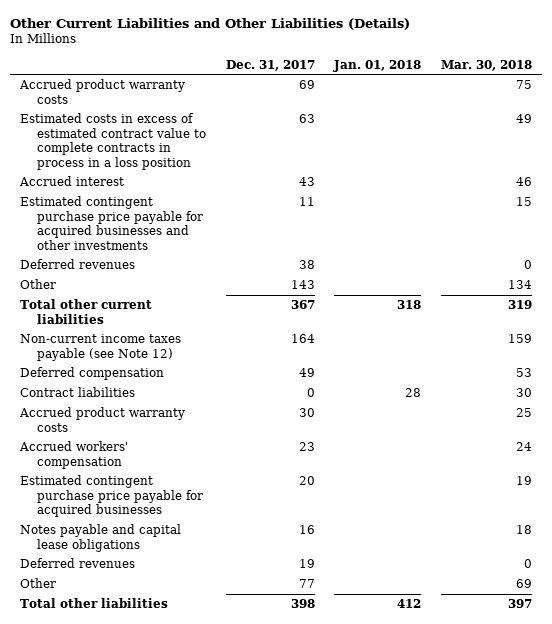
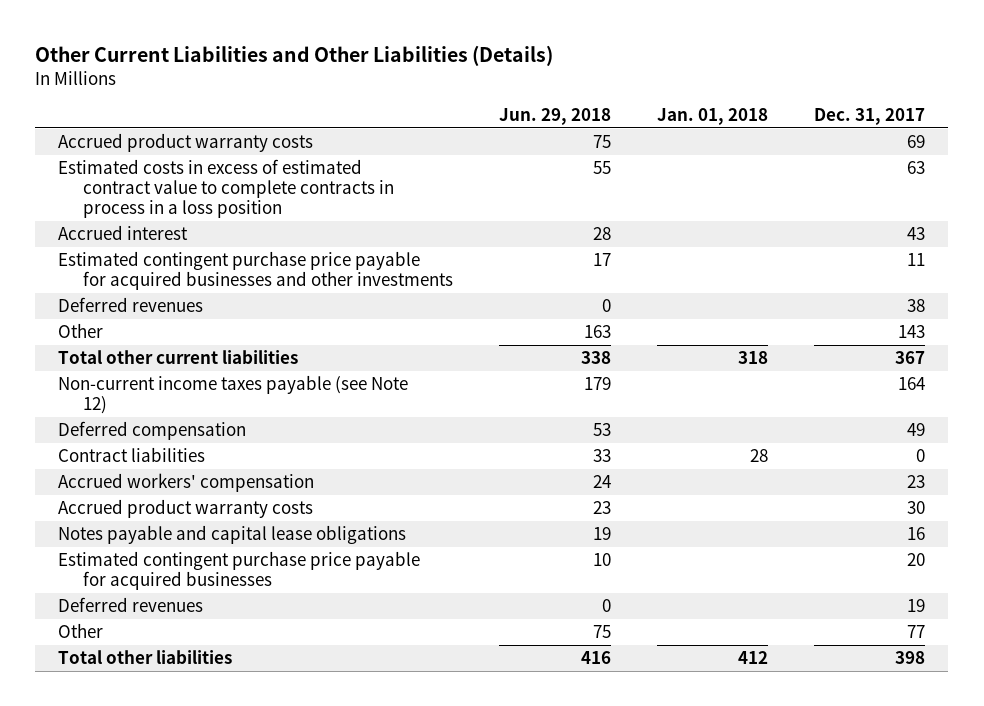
[440,59,532,71] Mar. 30, 2018 -> none
none -> [498,108,611,126] Jun. 29, 2018
[18,406,185,432] Accrued product warranty costs -> [58,499,314,519] Accrued product warranty costs
[19,474,204,518] Estimated contingent purchase price payable for acquired businesses -> [58,551,421,591] Estimated contingent purchase price payable for acquired businesses

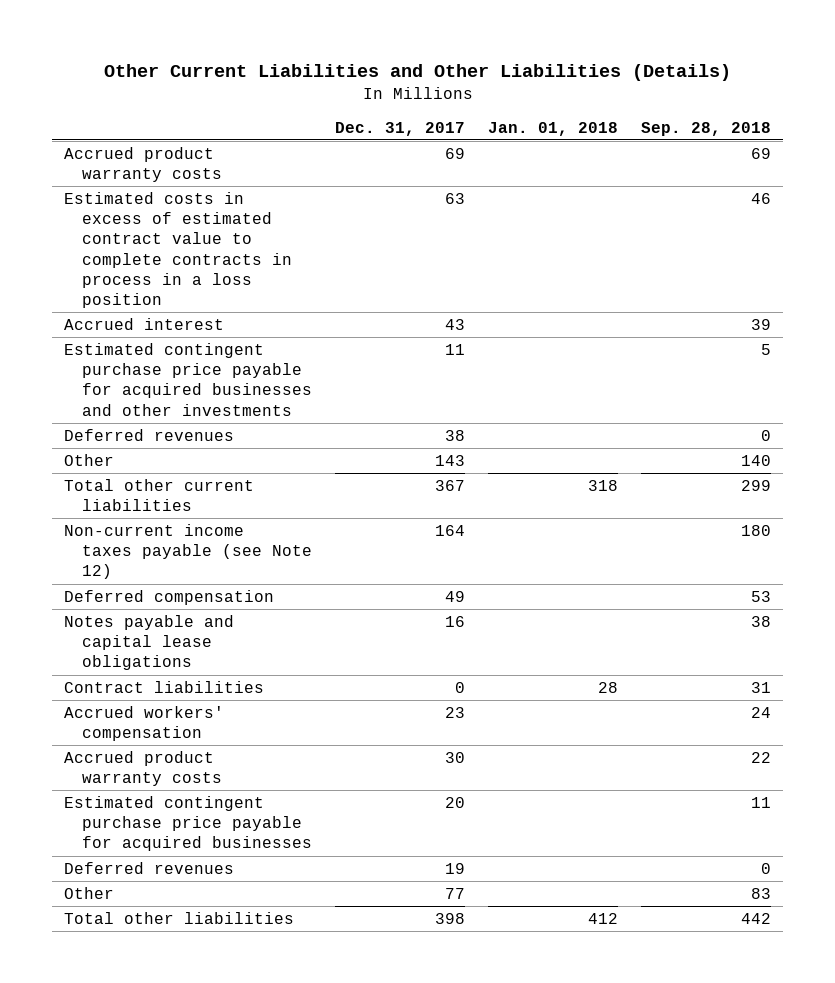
[498,108,611,126] Jun. 29, 2018 -> none
none -> [641,121,772,136] Sep. 28, 2018
[58,525,407,545] Notes payable and capital lease obligations -> [63,614,234,671] Notes payable and capital lease obligations

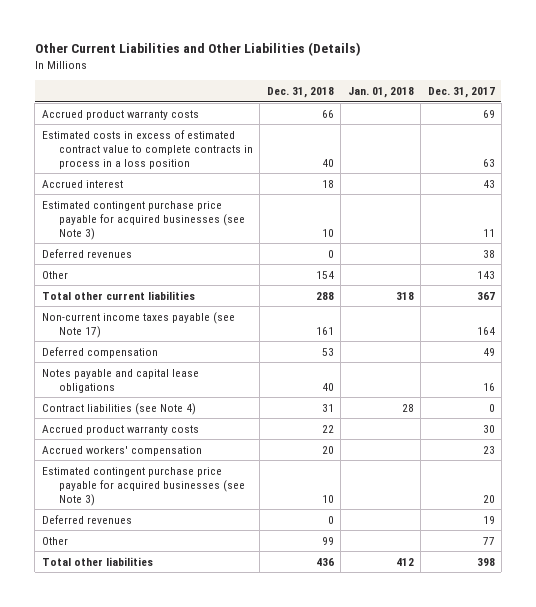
[641,121,772,136] Sep. 28, 2018 -> none
none -> [266,87,334,99] Dec. 31, 2018
[63,342,312,416] Estimated contingent purchase price payable for acquired businesses and other investments -> [41,200,245,240] Estimated contingent purchase price payable for acquired businesses (see Note 3)
[63,523,312,580] Non-current income taxes payable (see Note 12) -> [41,311,235,338] Non-current income taxes payable (see Note 17)
[63,680,264,693] Contract liabilities -> [41,402,196,415] Contract liabilities (see Note 4)
[63,705,224,742] Accrued workers' compensation -> [41,445,202,456] Accrued workers' compensation
[63,795,312,852] Estimated contingent purchase price payable for acquired businesses -> [41,466,245,506] Estimated contingent purchase price payable for acquired businesses (see Note 3)

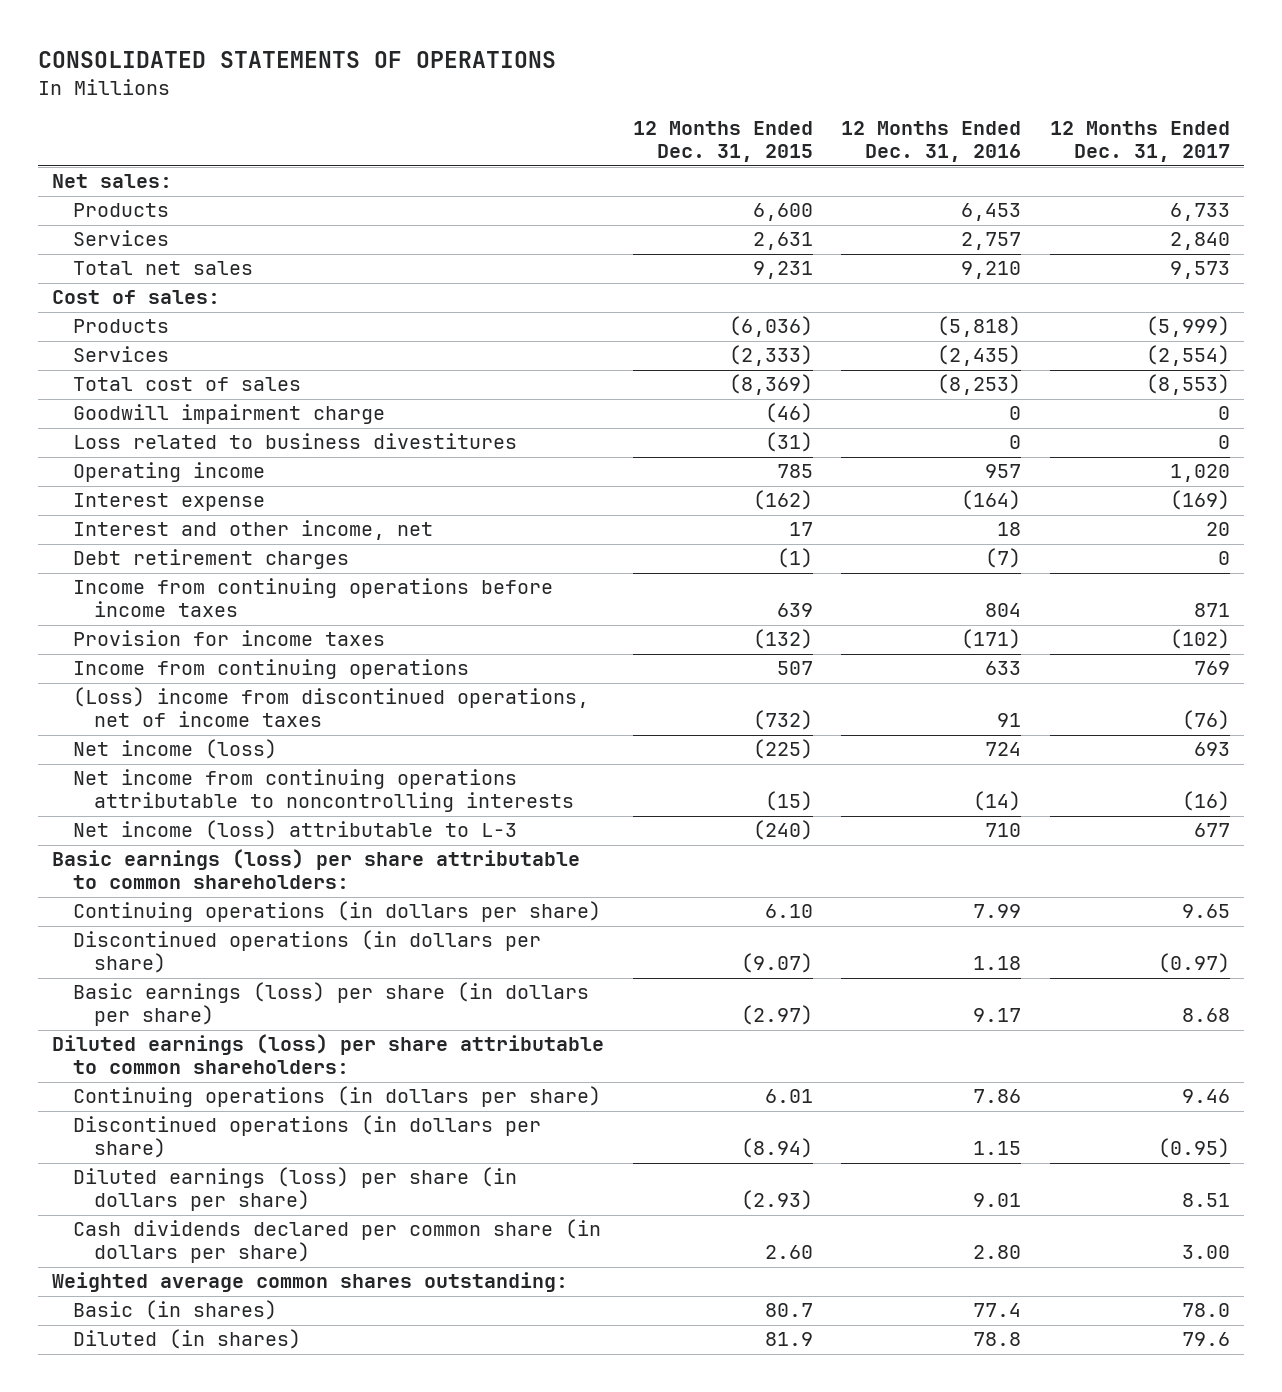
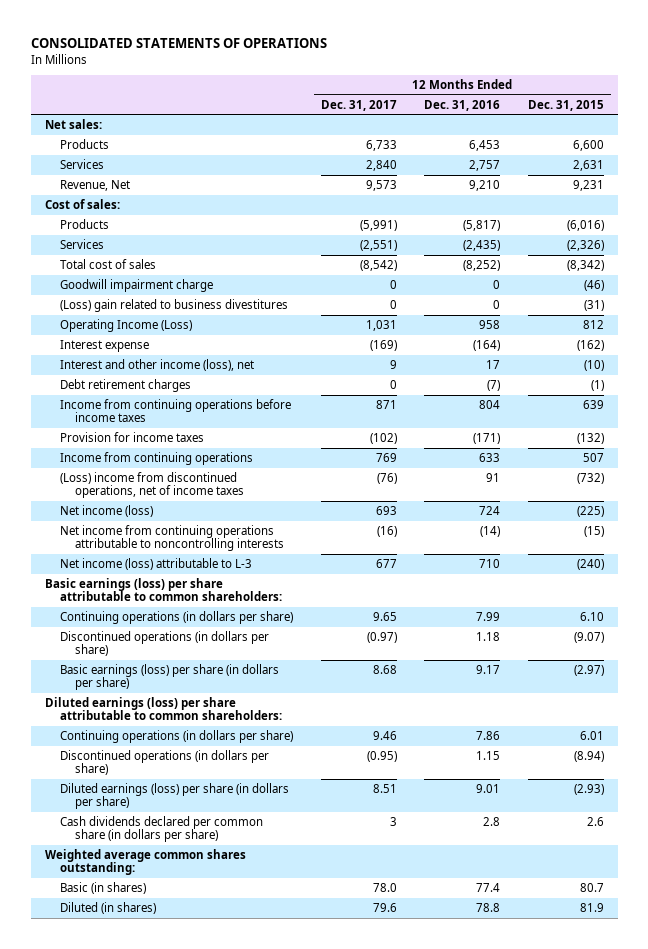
[73,261,254,276] Total net sales -> [59,179,130,191] Revenue, Net
[728,316,813,338] (6,036) -> [566,219,604,231] (6,016)
[937,316,1022,338] (5,818) -> [463,219,501,231] (5,817)
[1145,316,1230,338] (5,999) -> [359,219,397,231] (5,991)
[728,345,813,367] (2,333) -> [566,239,604,251] (2,326)
[1145,345,1230,367] (2,554) -> [359,239,397,251] (2,551)
[728,374,813,396] (8,369) -> [566,259,604,271] (8,342)
[937,374,1022,396] (8,253) -> [463,259,501,271] (8,252)
[1145,374,1230,396] (8,553) -> [359,259,397,271] (8,542)
[73,433,518,450] Loss related to business divestitures -> [59,298,288,312] (Loss) gain related to business divestitures
[73,462,266,483] Operating income -> [59,318,192,332] Operating Income (Loss)
[776,464,813,479] 785 -> [582,319,604,329] 812
[985,464,1022,479] 957 -> [479,319,501,329] 958
[1169,464,1230,483] 1,020 -> [365,319,397,331] 1,031
[73,520,434,541] Interest and other income, net -> [59,358,254,371] Interest and other income (loss), net
[788,522,813,537] 17 -> [583,359,604,371] (10)
[997,522,1022,537] 18 -> [486,359,501,369] 17
[1205,522,1230,537] 20 -> [389,359,397,369] 9
[764,1245,813,1260] 2.60 -> [586,816,604,826] 2.6
[973,1245,1022,1260] 2.80 -> [483,816,501,826] 2.8
[1181,1245,1230,1260] 3.00 -> [389,816,397,826] 3

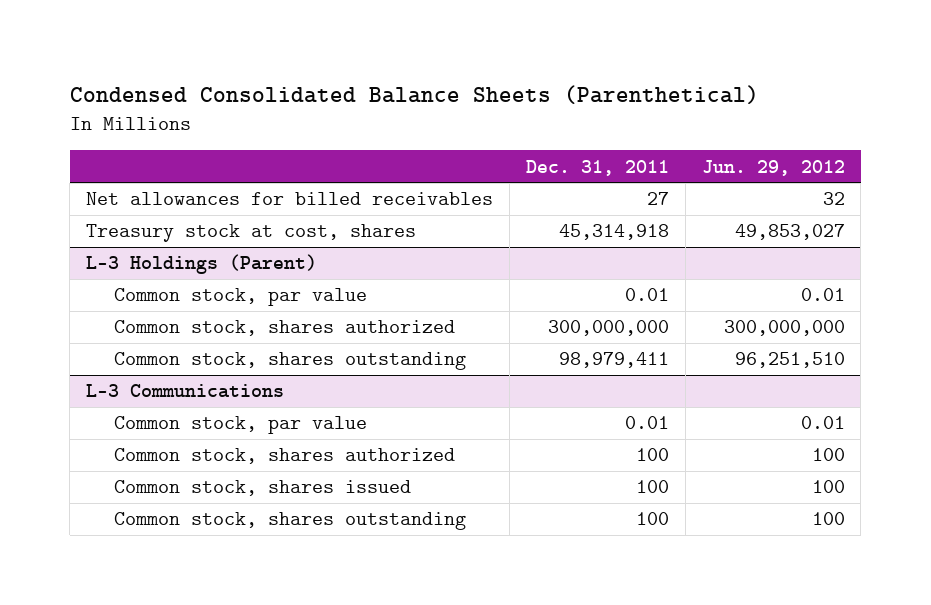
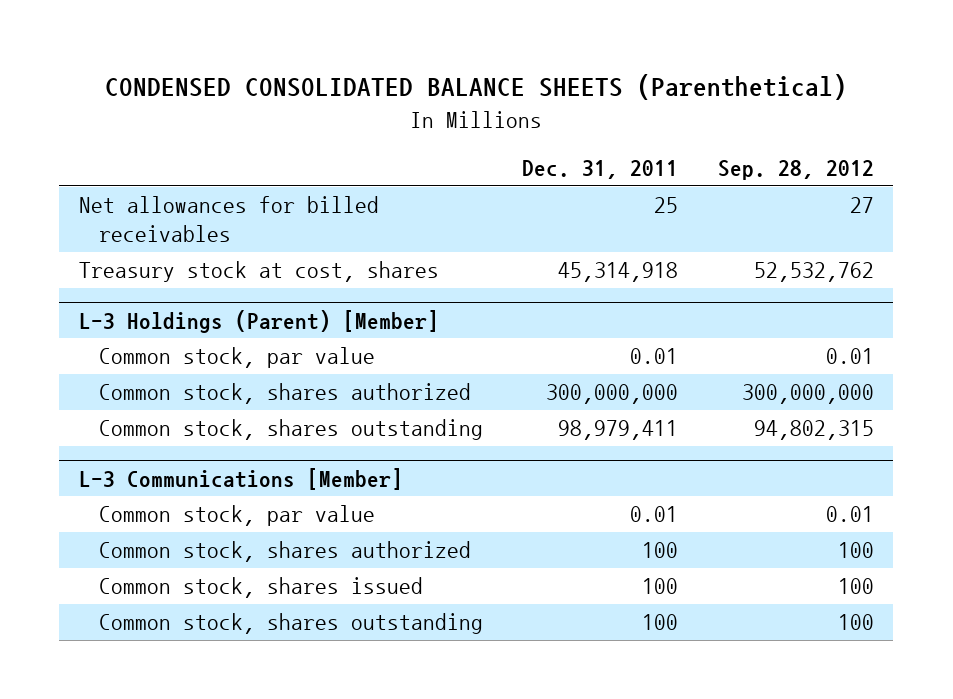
[69,84,759,104] Condensed Consolidated Balance Sheets (Parenthetical) -> [105,74,848,101] CONDENSED CONSOLIDATED BALANCE SHEETS (Parenthetical)
[701,159,845,176] Jun. 29, 2012 -> none
none -> [717,160,874,181] Sep. 28, 2012
[646,192,669,206] 27 -> [654,197,679,214] 25
[86,254,318,275] L-3 Holdings (Parent) -> [79,309,440,333] L-3 Holdings (Parent) [Member]
[86,384,285,399] L-3 Communications -> [79,467,404,490] L-3 Communications [Member]

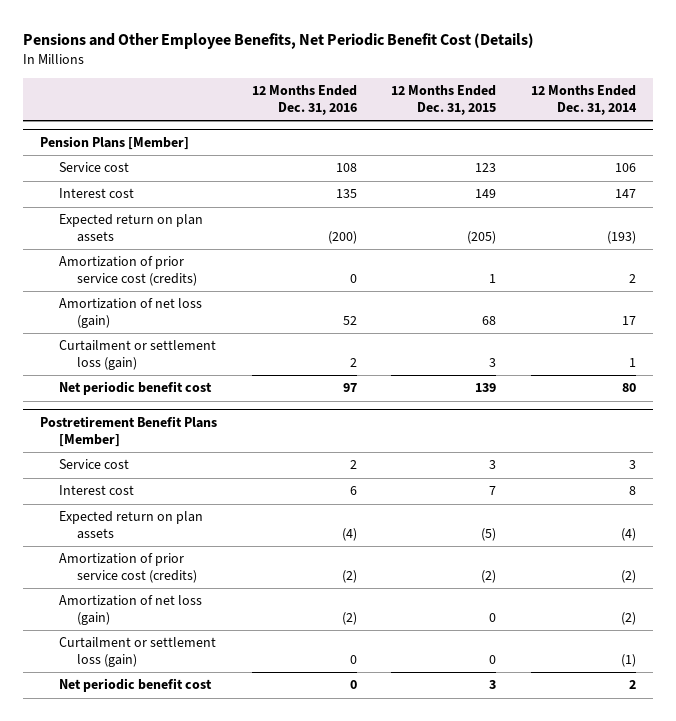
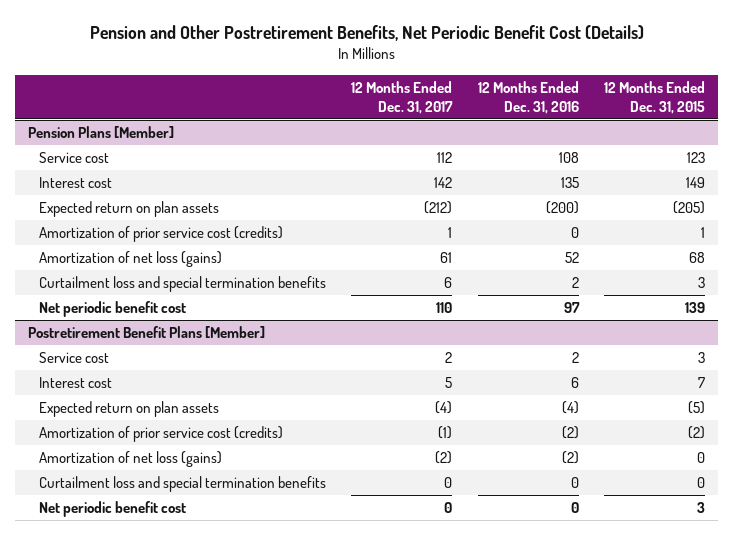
[23,32,535,49] Pensions and Other Employee Benefits, Net Periodic Benefit Cost (Details) -> [89,24,644,41] Pension and Other Postretirement Benefits, Net Periodic Benefit Cost (Details)
[530,85,637,116] 12 Months Ended Dec. 31, 2014 -> none
none -> [351,80,454,114] 12 Months Ended Dec. 31, 2017
[58,298,202,329] Amortization of net loss (gain) -> [38,251,222,268] Amortization of net loss (gains)
[58,340,216,371] Curtailment or settlement loss (gain) -> [38,276,326,293] Curtailment loss and special termination benefits
[58,595,202,626] Amortization of net loss (gain) -> [38,451,222,468] Amortization of net loss (gains)
[58,637,216,668] Curtailment or settlement loss (gain) -> [38,476,326,493] Curtailment loss and special termination benefits

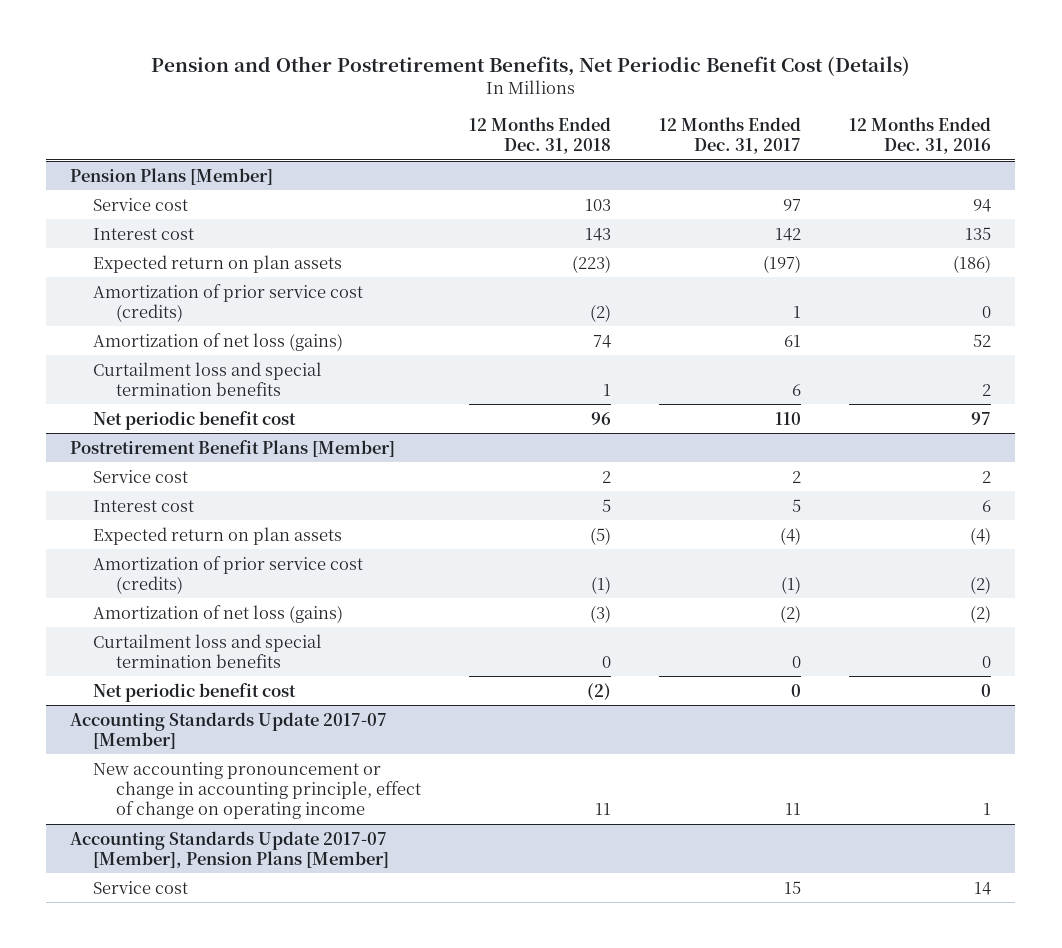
[604,80,706,114] 12 Months Ended Dec. 31, 2015 -> none
none -> [469,116,612,155] 12 Months Ended Dec. 31, 2018
[437,152,453,164] 112 -> [783,198,802,211] 97
[558,152,579,164] 108 -> [973,198,992,212] 94
[424,201,453,215] (212) -> [763,254,802,273] (197)
[545,201,579,215] (200) -> [953,254,992,273] (186)
none -> [70,711,388,749] Accounting Standards Update 2017-07 [Member]
none -> [93,761,422,820] New accounting pronouncement or change in accounting principle, effect of change on operating income
none -> [70,830,390,868] Accounting Standards Update 2017-07 [Member], Pension Plans [Member]
none -> [93,880,189,894] Service cost

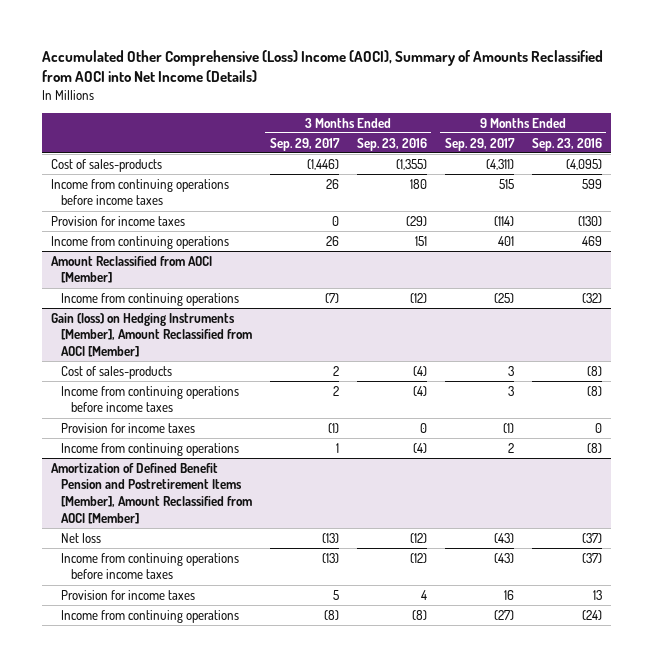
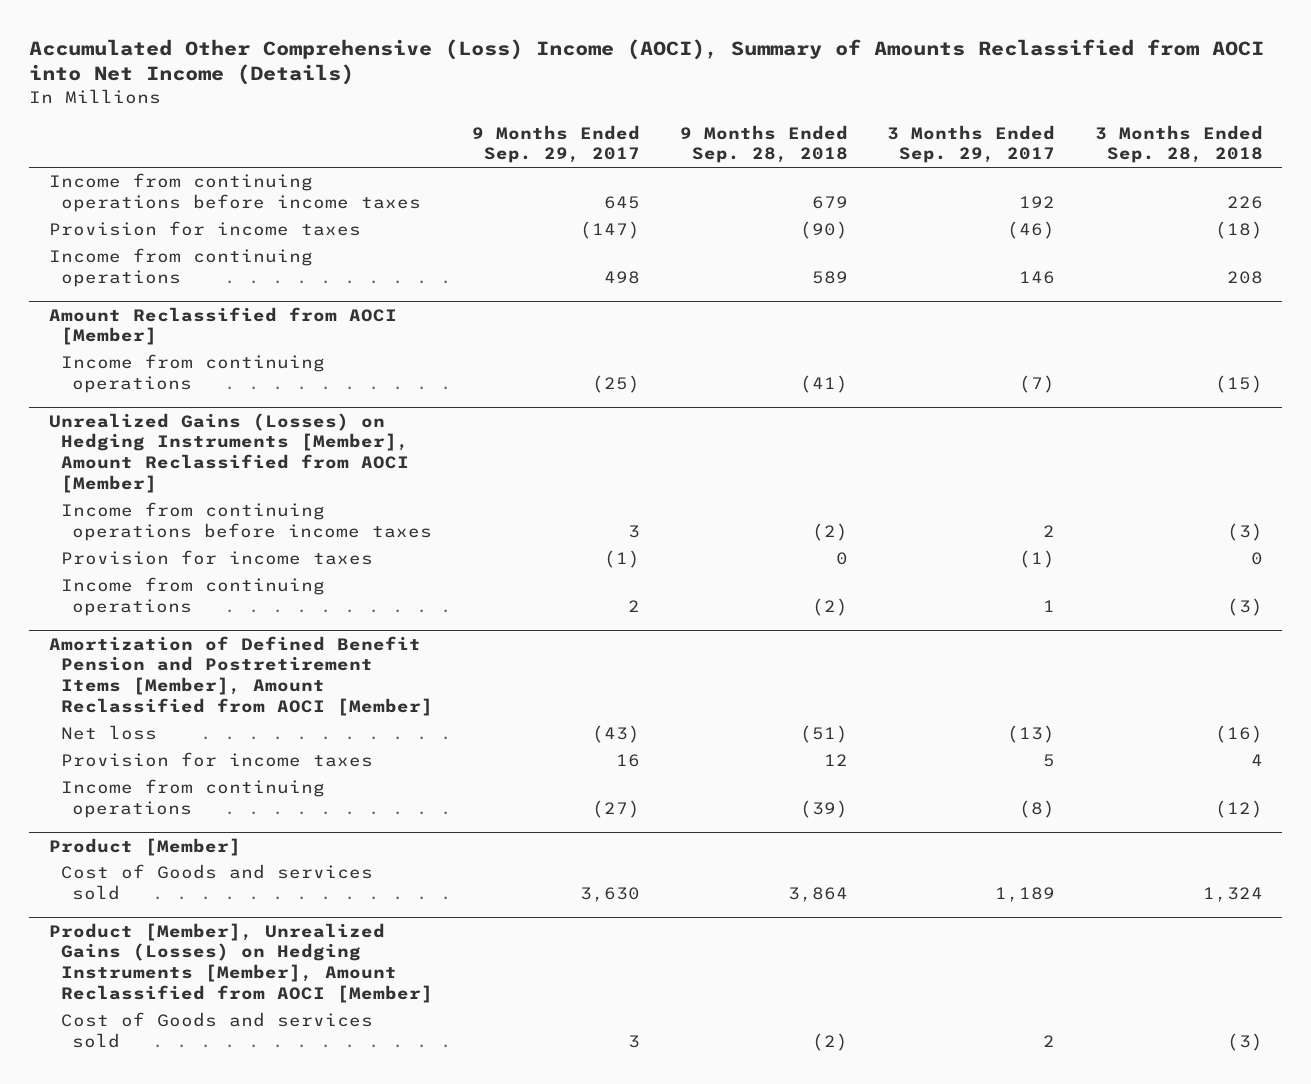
[356,137,427,151] Sep. 23, 2016 -> none
[531,137,602,151] Sep. 23, 2016 -> none
none -> [679,124,848,164] 9 Months Ended Sep. 28, 2018
none -> [1094,124,1263,164] 3 Months Ended Sep. 28, 2018
[50,158,162,172] Cost of sales-products -> none
[325,178,339,189] 26 -> [1019,196,1056,209] 192
[498,178,514,189] 515 -> [604,196,641,210] 645
[331,215,339,226] 0 -> [1007,221,1056,240] (46)
[493,215,514,226] (114) -> [580,221,641,240] (147)
[325,235,339,246] 26 -> [1019,271,1056,285] 146
[497,235,514,246] 401 -> [604,271,641,285] 498
[60,365,172,379] Cost of sales-products -> none
[50,312,252,358] Gain (loss) on Hedging Instruments [Member], Amount Reclassified from AOCI [Member] -> [48,412,409,494] Unrealized Gains (Losses) on Hedging Instruments [Member], Amount Reclassified from AOCI [Member]
[60,552,239,580] Income from continuing operations before income taxes -> none
none -> [48,837,241,856] Product [Member]
none -> [60,864,373,901] Cost of Goods and services sold
none -> [48,922,433,1004] Product [Member], Unrealized Gains (Losses) on Hedging Instruments [Member], Amount Reclassified from AOCI [Member]
none -> [60,1012,373,1049] Cost of Goods and services sold

